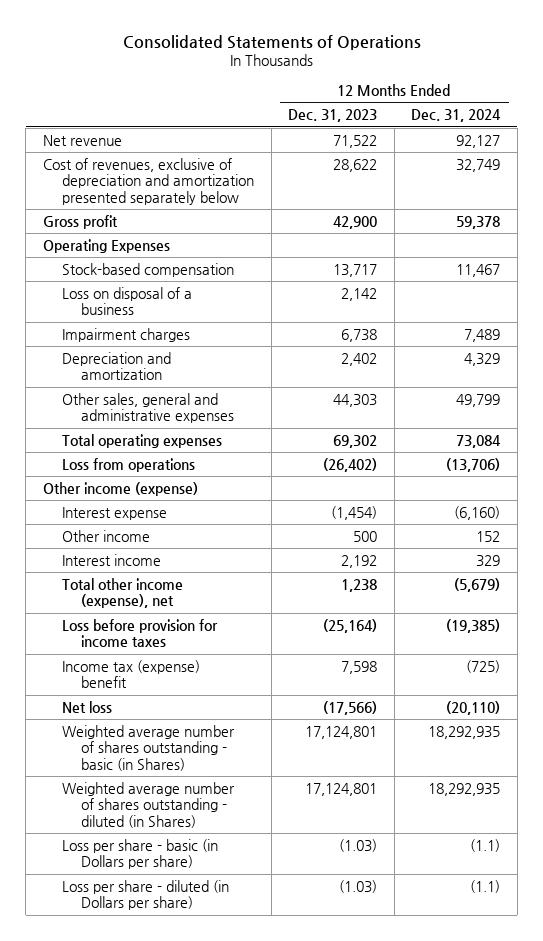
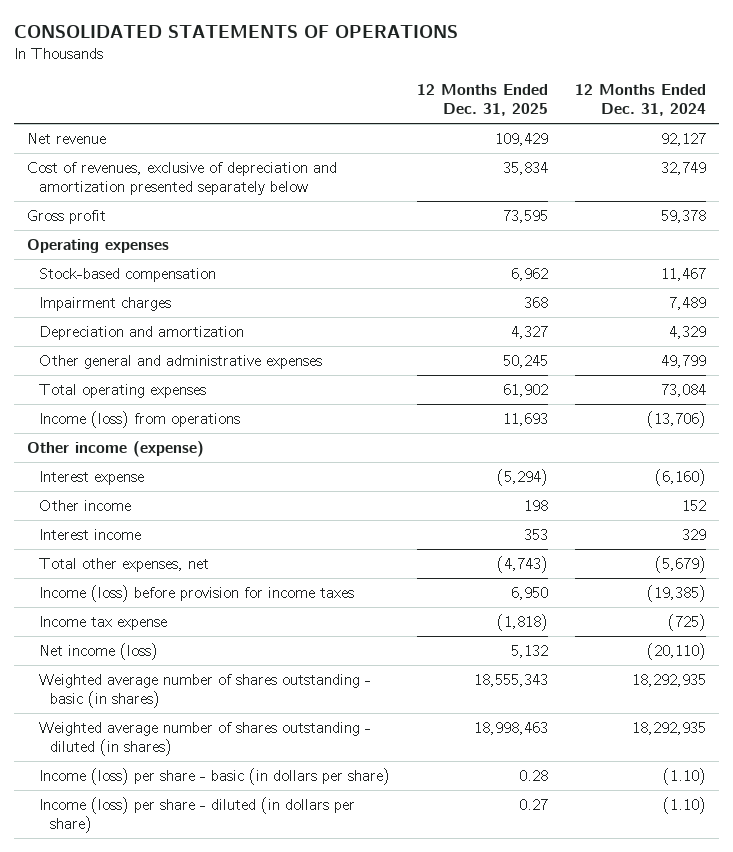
[122,34,421,50] Consolidated Statements of Operations -> [13,25,458,39] CONSOLIDATED STATEMENTS OF OPERATIONS
[288,109,378,123] Dec. 31, 2023 -> none
none -> [416,83,548,117] 12 Months Ended Dec. 31, 2025
[42,238,170,253] Operating Expenses -> [27,238,170,253] Operating expenses
[61,286,192,316] Loss on disposal of a business -> none
[61,392,235,424] Other sales, general and administrative expenses -> [38,354,322,369] Other general and administrative expenses
[61,457,195,472] Loss from operations -> [38,410,240,428] Income (loss) from operations
[61,577,183,609] Total other income (expense), net -> [38,557,209,572] Total other expenses, net
[61,618,218,648] Loss before provision for income taxes -> [38,584,354,602] Income (loss) before provision for income taxes
[61,659,200,689] Income tax (expense) benefit -> [38,615,167,630] Income tax expense
[61,700,112,713] Net loss -> [38,642,158,660] Net income (loss)
[61,724,235,771] Weighted average number of shares outstanding - basic (in Shares) -> [38,673,371,708] Weighted average number of shares outstanding - basic (in shares)
[61,781,235,828] Weighted average number of shares outstanding - diluted (in Shares) -> [38,721,371,756] Weighted average number of shares outstanding - diluted (in shares)
[61,838,218,870] Loss per share - basic (in Dollars per share) -> [38,767,390,785] Income (loss) per share - basic (in dollars per share)
[470,838,501,852] (1.1) -> [662,767,706,785] (1.10)
[61,879,229,911] Loss per share - diluted (in Dollars per share) -> [38,796,355,833] Income (loss) per share - diluted (in dollars per share)
[470,879,501,893] (1.1) -> [662,796,706,814] (1.10)

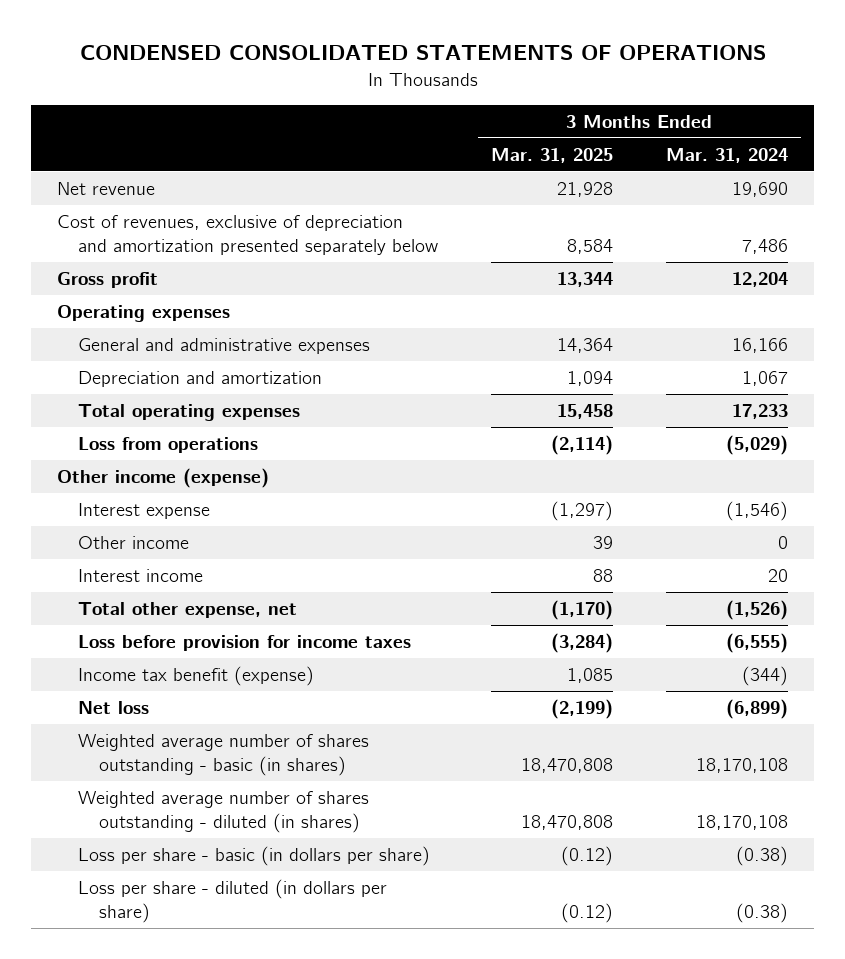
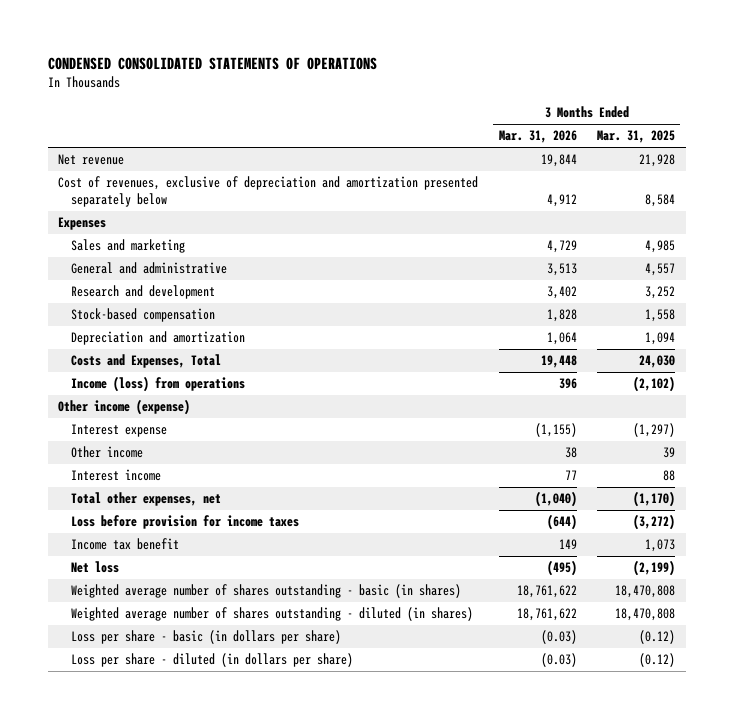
[665,147,788,163] Mar. 31, 2024 -> none
none -> [498,130,577,144] Mar. 31, 2026
[57,271,159,288] Gross profit -> none
[57,304,231,322] Operating expenses -> [57,217,106,231] Expenses
none -> [71,239,186,254] Sales and marketing
[78,337,371,354] General and administrative expenses -> [71,262,228,275] General and administrative
[556,337,613,353] 14,364 -> [645,263,676,277] 4,557
none -> [71,285,216,300] Research and development
none -> [71,308,216,323] Stock-based compensation
[78,403,301,421] Total operating expenses -> none
none -> [71,354,222,369] Costs and Expenses, Total
[78,436,259,453] Loss from operations -> [71,376,246,393] Income (loss) from operations
[550,434,613,455] (2,114) -> [633,376,676,393] (2,102)
[78,601,298,618] Total other expense, net -> [71,492,222,507] Total other expenses, net
[550,632,613,653] (3,284) -> [633,514,676,531] (3,272)
[78,665,315,686] Income tax benefit (expense) -> [71,538,180,551] Income tax benefit
[566,667,613,683] 1,085 -> [645,539,676,553] 1,073

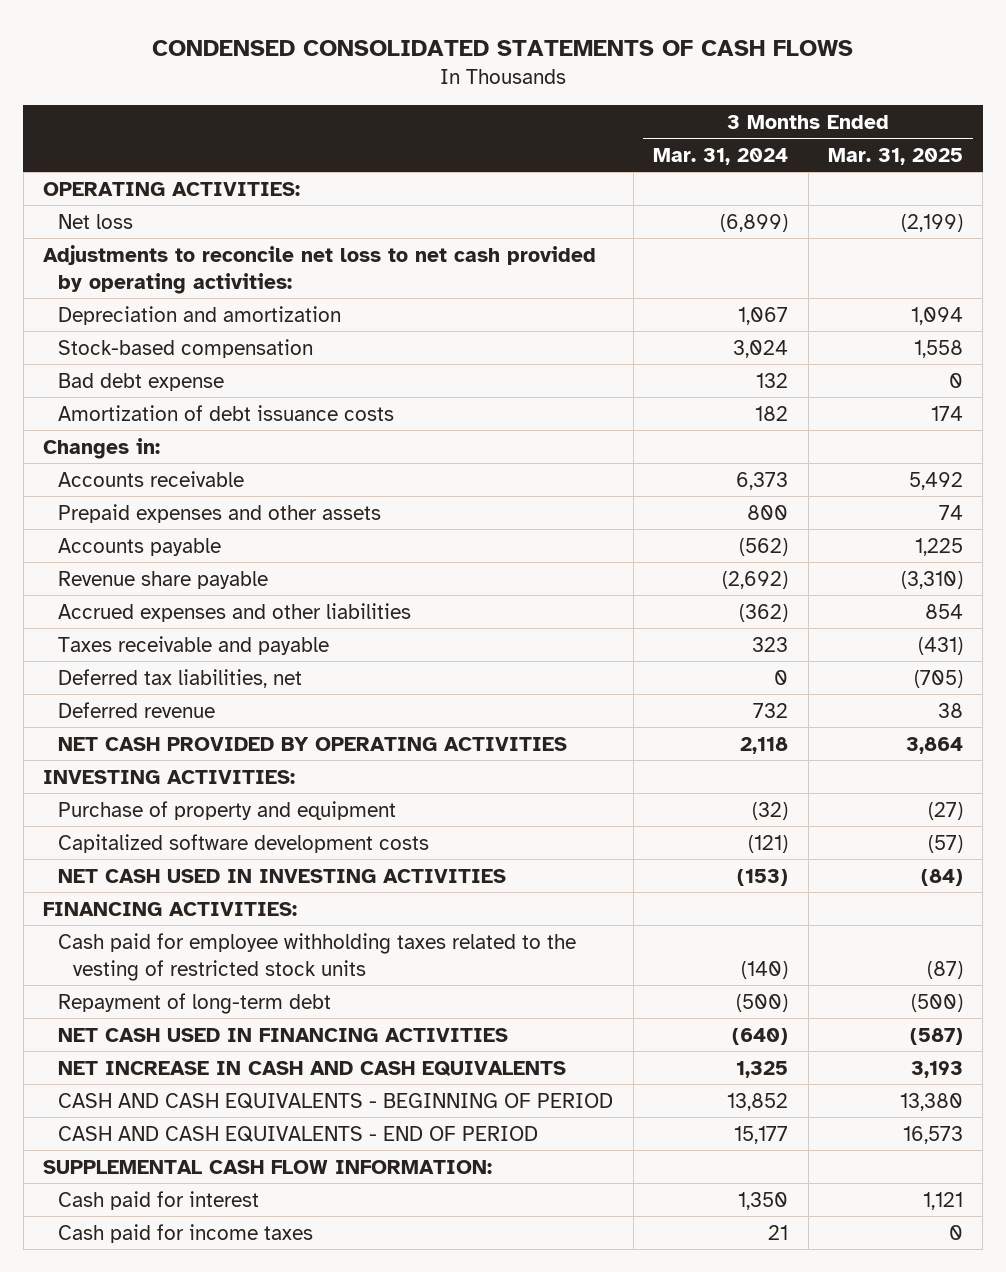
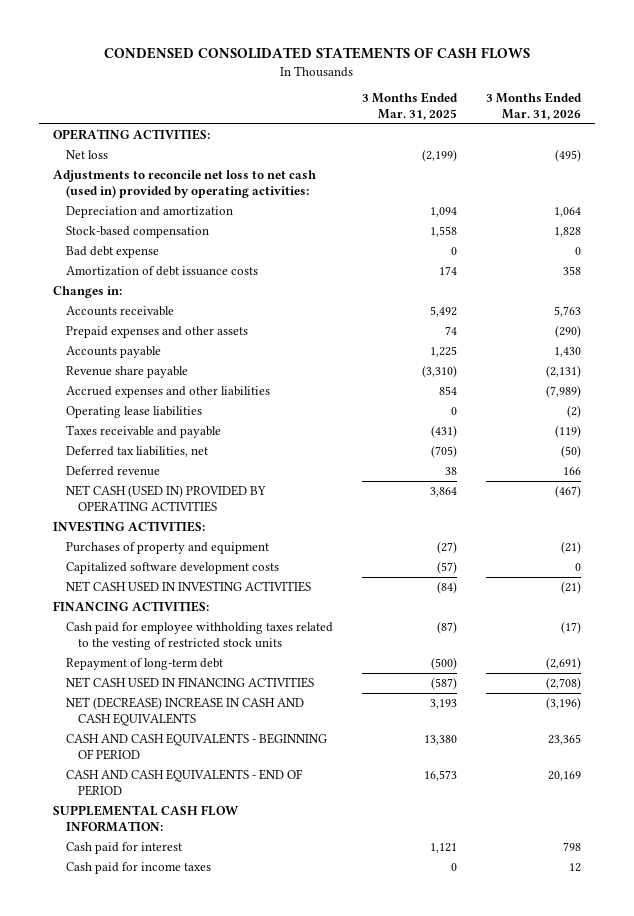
[653,147,789,165] Mar. 31, 2024 -> none
none -> [485,92,582,121] 3 Months Ended Mar. 31, 2026
[43,244,597,294] Adjustments to reconcile net loss to net cash provided by operating activities: -> [53,169,317,198] Adjustments to reconcile net loss to net cash (used in) provided by operating activities:
none -> [65,405,202,418] Operating lease liabilities
[58,736,568,751] NET CASH PROVIDED BY OPERATING ACTIVITIES -> [65,484,266,512] NET CASH (USED IN) PROVIDED BY OPERATING ACTIVITIES
[58,800,397,820] Purchase of property and equipment -> [65,541,269,554] Purchases of property and equipment
[58,1060,567,1076] NET INCREASE IN CASH AND CASH EQUIVALENTS -> [65,696,304,726] NET (DECREASE) INCREASE IN CASH AND CASH EQUIVALENTS

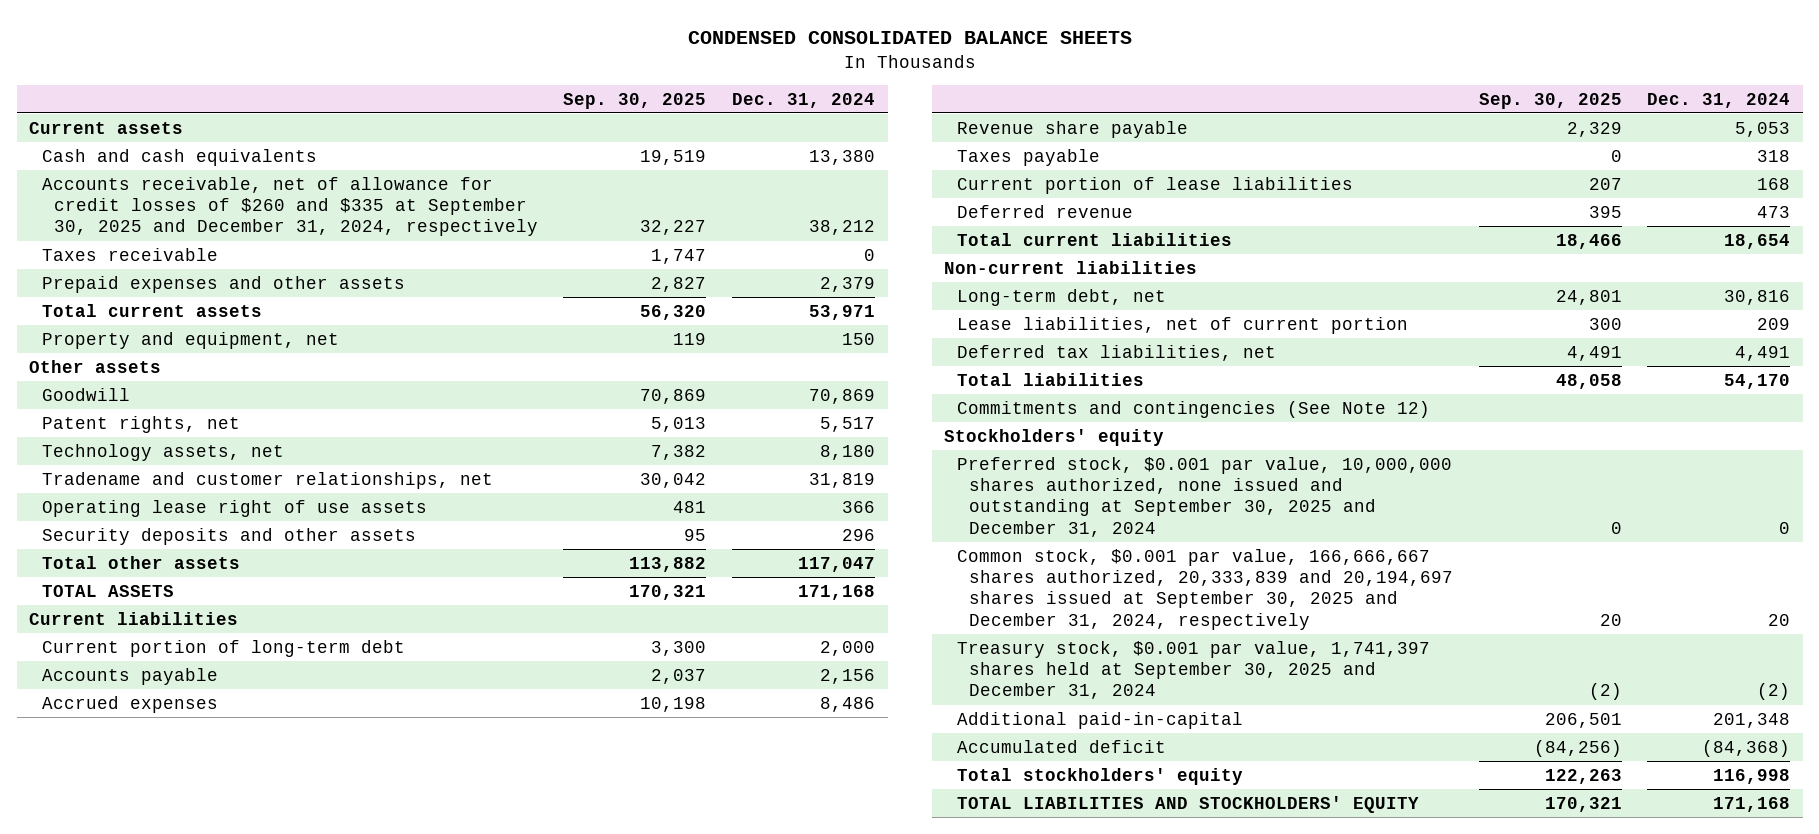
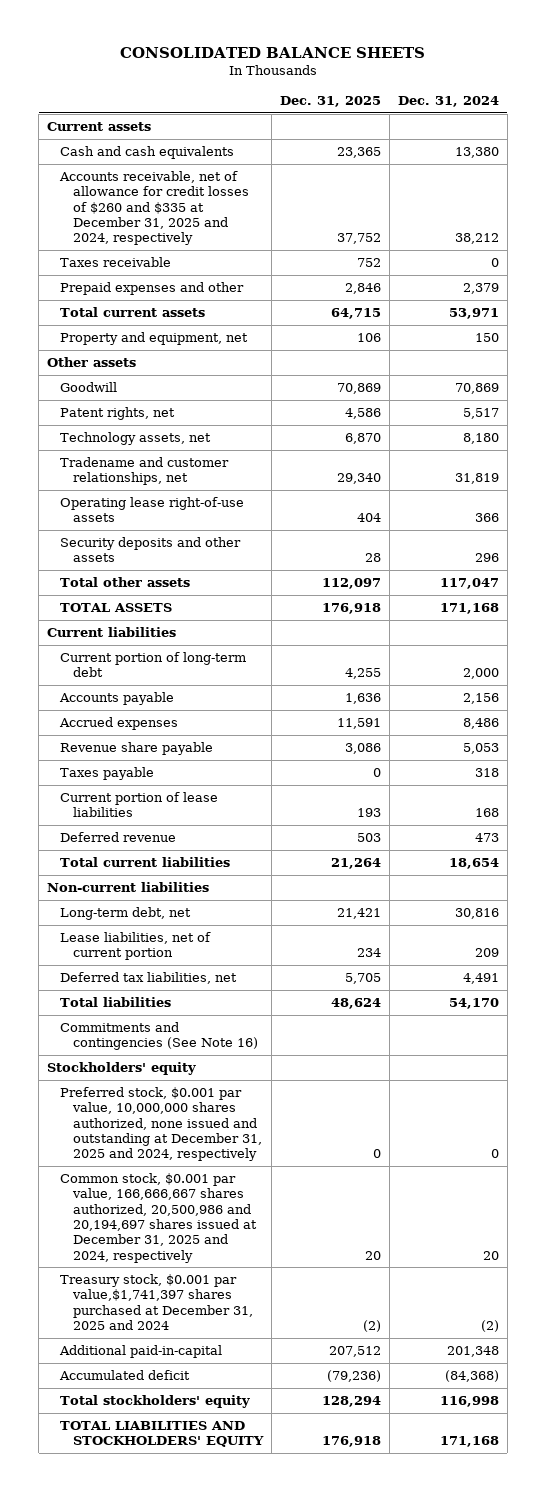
[687,30,1132,44] CONDENSED CONSOLIDATED BALANCE SHEETS -> [119,47,425,59] CONSOLIDATED BALANCE SHEETS
[563,92,707,109] Sep. 30, 2025 -> none
none -> [279,95,381,107] Dec. 31, 2025
[41,176,538,237] Accounts receivable, net of allowance for credit losses of $260 and $335 at September 30, 2025 and December 31, 2024, respectively -> [59,170,250,246] Accounts receivable, net of allowance for credit losses of $260 and $335 at December 31, 2025 and 2024, respectively
[41,275,405,293] Prepaid expenses and other assets -> [60,281,245,295] Prepaid expenses and other
[41,499,427,517] Operating lease right of use assets -> [60,496,245,523] Operating lease right-of-use assets
[956,400,1430,418] Commitments and contingencies (See Note 12) -> [60,1021,259,1051] Commitments and contingencies (See Note 16)
[956,456,1452,537] Preferred stock, $0.001 par value, 10,000,000 shares authorized, none issued and outstanding at September 30, 2025 and December 31, 2024 -> [60,1086,263,1162] Preferred stock, $0.001 par value, 10,000,000 shares authorized, none issued and outstanding at December 31, 2025 and 2024, respectively
[956,548,1453,630] Common stock, $0.001 par value, 166,666,667 shares authorized, 20,333,839 and 20,194,697 shares issued at September 30, 2025 and December 31, 2024, respectively -> [60,1172,258,1263] Common stock, $0.001 par value, 166,666,667 shares authorized, 20,500,986 and 20,194,697 shares issued at December 31, 2025 and 2024, respectively
[956,640,1430,700] Treasury stock, $0.001 par value, 1,741,397 shares held at September 30, 2025 and December 31, 2024 -> [60,1273,254,1331] Treasury stock, $0.001 par value,$1,741,397 shares purchased at December 31, 2025 and 2024

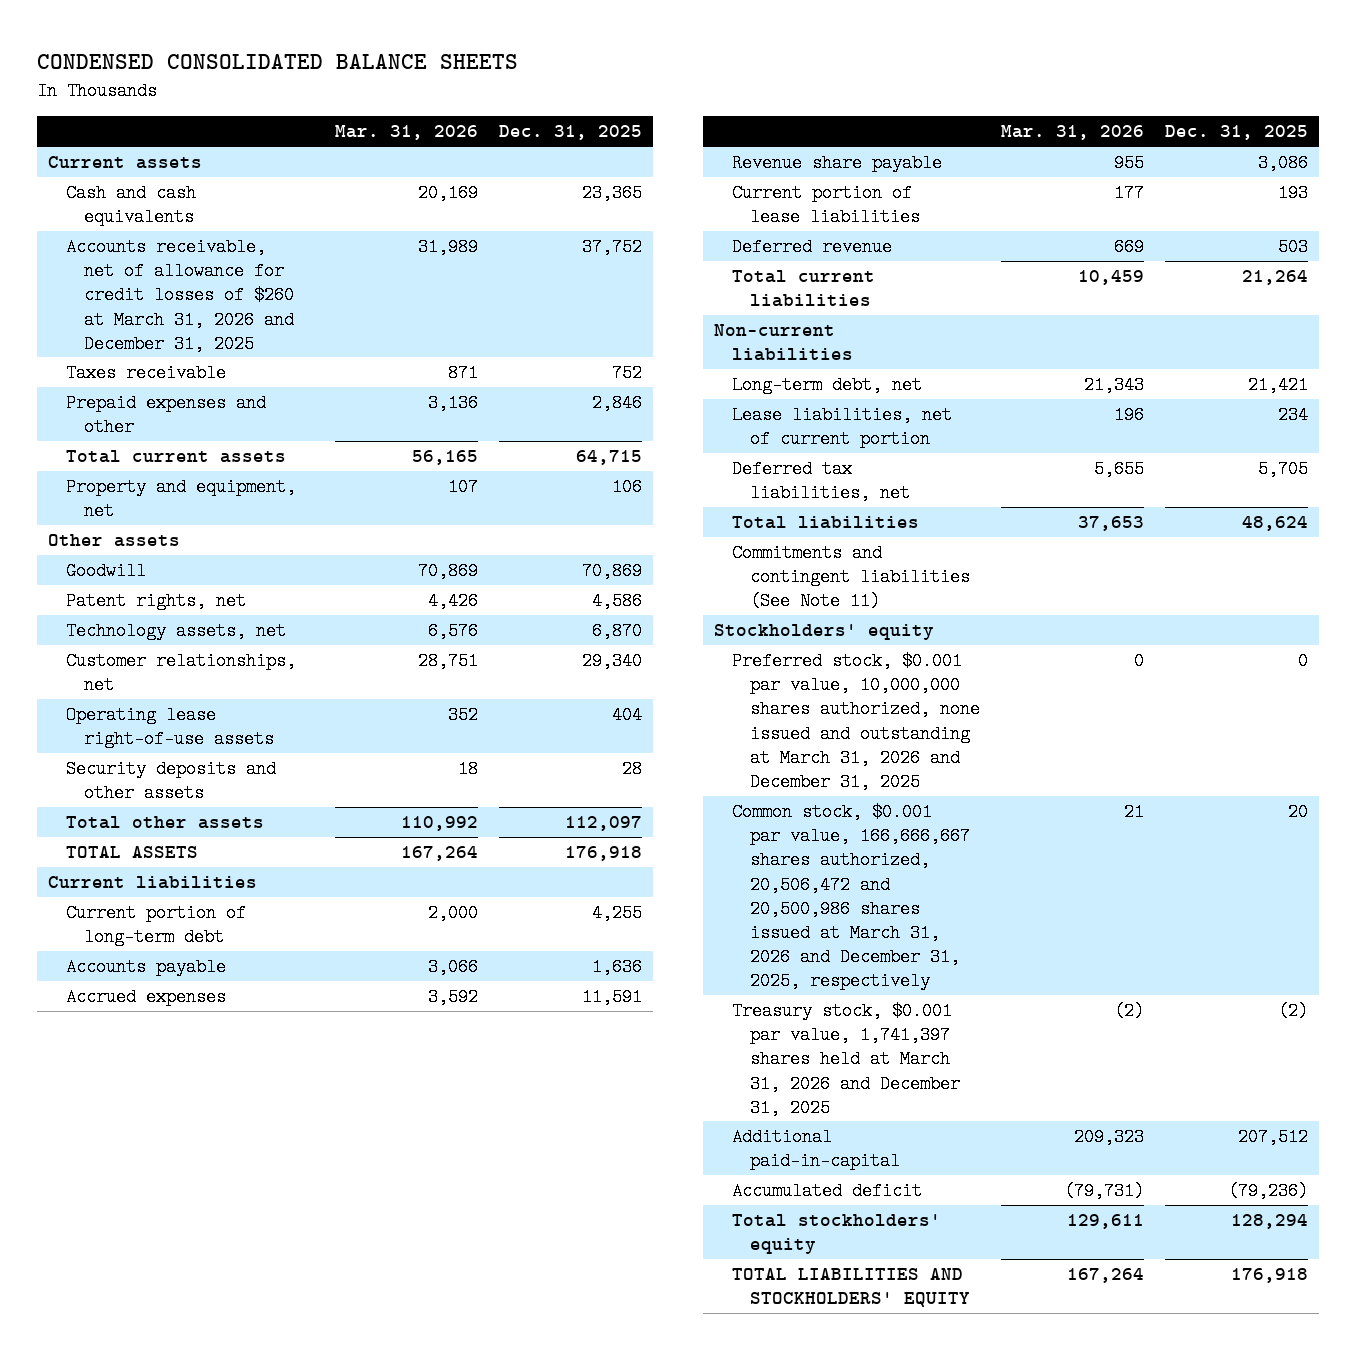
[119,47,425,59] CONSOLIDATED BALANCE SHEETS -> [37,53,519,69] CONDENSED CONSOLIDATED BALANCE SHEETS
[397,95,499,107] Dec. 31, 2024 -> none
none -> [335,125,479,141] Mar. 31, 2026
[59,170,250,246] Accounts receivable, net of allowance for credit losses of $260 and $335 at December 31, 2025 and 2024, respectively -> [65,238,294,353] Accounts receivable, net of allowance for credit losses of $260 at March 31, 2026 and December 31, 2025
[60,456,230,486] Tradename and customer relationships, net -> [65,652,296,695] Customer relationships, net
[60,766,155,780] Taxes payable -> none
[60,1021,259,1051] Commitments and contingencies (See Note 16) -> [731,544,970,611] Commitments and contingent liabilities (See Note 11)
[60,1086,263,1162] Preferred stock, $0.001 par value, 10,000,000 shares authorized, none issued and outstanding at December 31, 2025 and 2024, respectively -> [731,652,980,791] Preferred stock, $0.001 par value, 10,000,000 shares authorized, none issued and outstanding at March 31, 2026 and December 31, 2025
[60,1172,258,1263] Common stock, $0.001 par value, 166,666,667 shares authorized, 20,500,986 and 20,194,697 shares issued at December 31, 2025 and 2024, respectively -> [731,803,970,991] Common stock, $0.001 par value, 166,666,667 shares authorized, 20,506,472 and 20,500,986 shares issued at March 31, 2026 and December 31, 2025, respectively
[60,1273,254,1331] Treasury stock, $0.001 par value,$1,741,397 shares purchased at December 31, 2025 and 2024 -> [731,1002,960,1117] Treasury stock, $0.001 par value, 1,741,397 shares held at March 31, 2026 and December 31, 2025

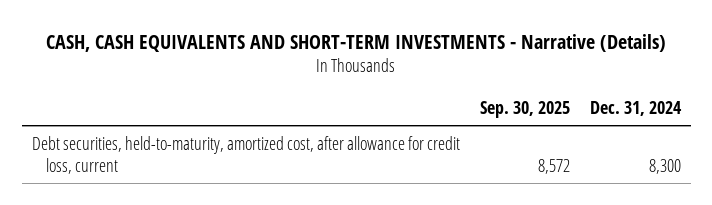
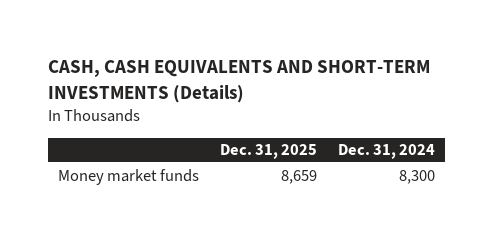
[46,33,667,52] CASH, CASH EQUIVALENTS AND SHORT-TERM INVESTMENTS - Narrative (Details) -> [47,60,430,103] CASH, CASH EQUIVALENTS AND SHORT-TERM INVESTMENTS (Details)
[479,100,570,118] Sep. 30, 2025 -> none
none -> [219,144,317,160] Dec. 31, 2025
[31,136,460,174] Debt securities, held-to-maturity, amortized cost, after allowance for credit loss, current -> [58,168,200,185] Money market funds

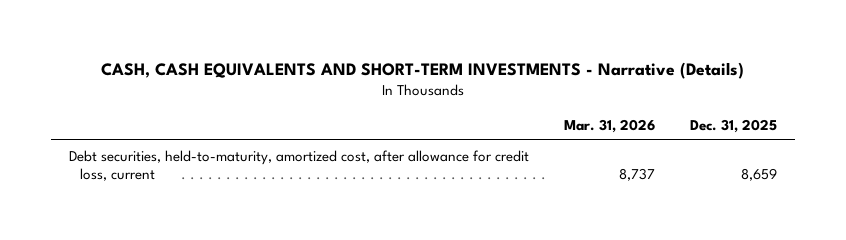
[47,60,430,103] CASH, CASH EQUIVALENTS AND SHORT-TERM INVESTMENTS (Details) -> [101,61,745,79] CASH, CASH EQUIVALENTS AND SHORT-TERM INVESTMENTS - Narrative (Details)
[337,144,435,160] Dec. 31, 2024 -> none
none -> [564,119,656,134] Mar. 31, 2026
[58,168,200,185] Money market funds -> [68,149,529,182] Debt securities, held-to-maturity, amortized cost, after allowance for credit loss, current

